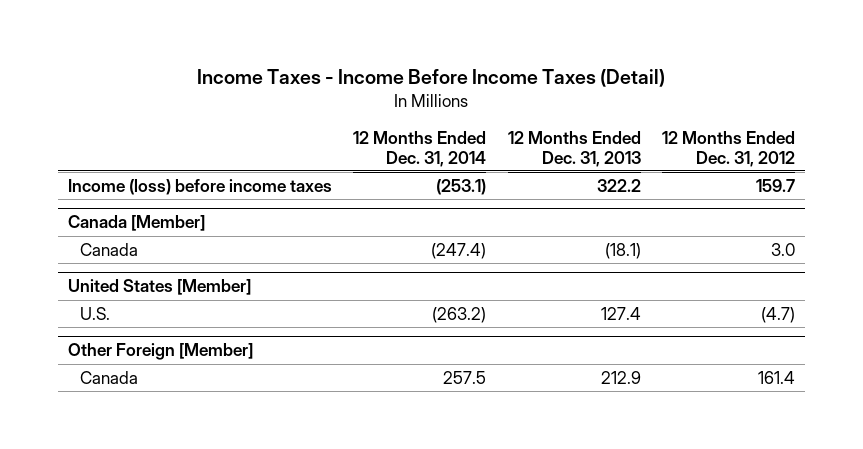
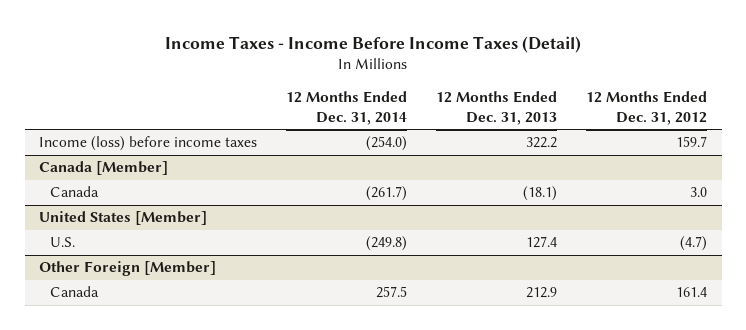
[436,178,487,195] (253.1) -> [366,136,408,152] (254.0)
[431,242,487,259] (247.4) -> [366,186,408,202] (261.7)
[432,306,487,323] (263.2) -> [366,236,408,252] (249.8)

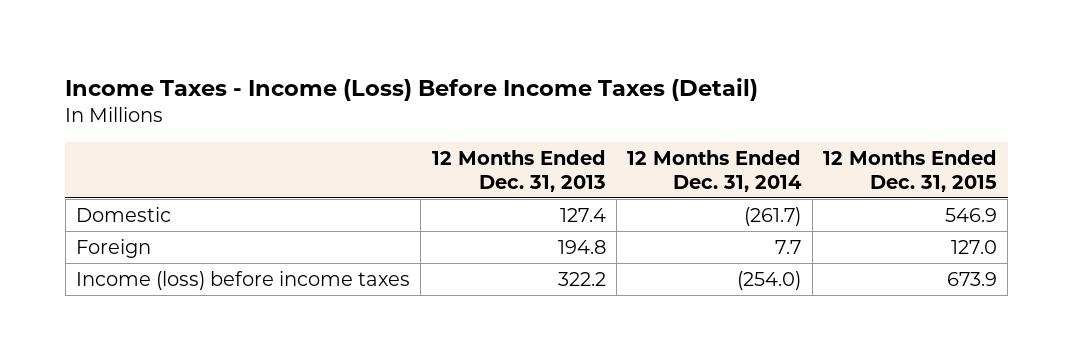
[165,35,582,53] Income Taxes - Income Before Income Taxes (Detail) -> [65,77,759,101] Income Taxes - Income (Loss) Before Income Taxes (Detail)
[586,90,708,125] 12 Months Ended Dec. 31, 2012 -> none
none -> [822,149,997,192] 12 Months Ended Dec. 31, 2015
none -> [76,206,172,222] Domestic
none -> [76,238,152,258] Foreign
[39,161,169,176] Canada [Member] -> none
[50,186,100,198] Canada -> none
[39,211,208,226] United States [Member] -> none
[50,237,76,248] U.S. -> none
[39,261,217,277] Other Foreign [Member] -> none
[50,286,100,298] Canada -> none

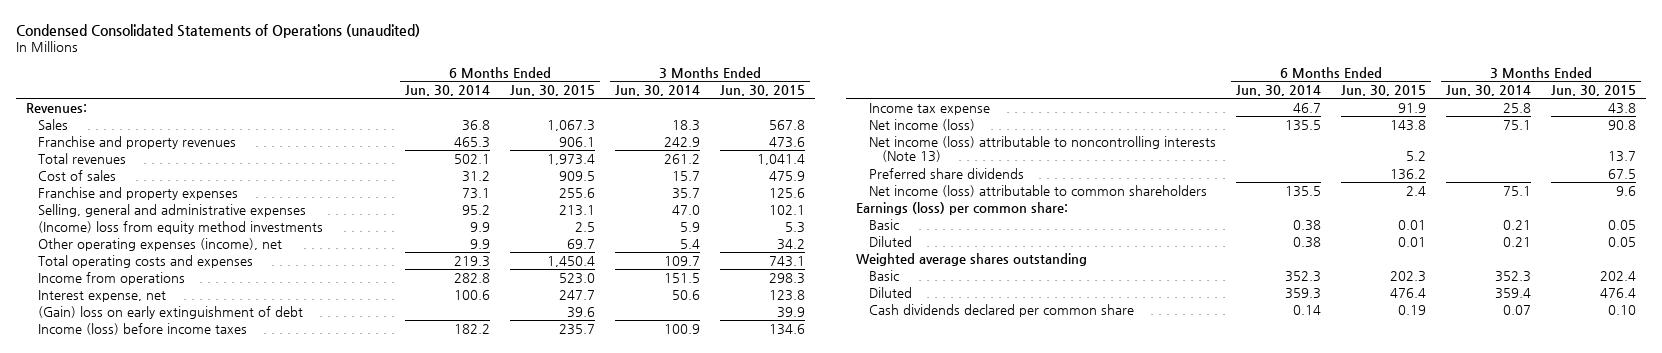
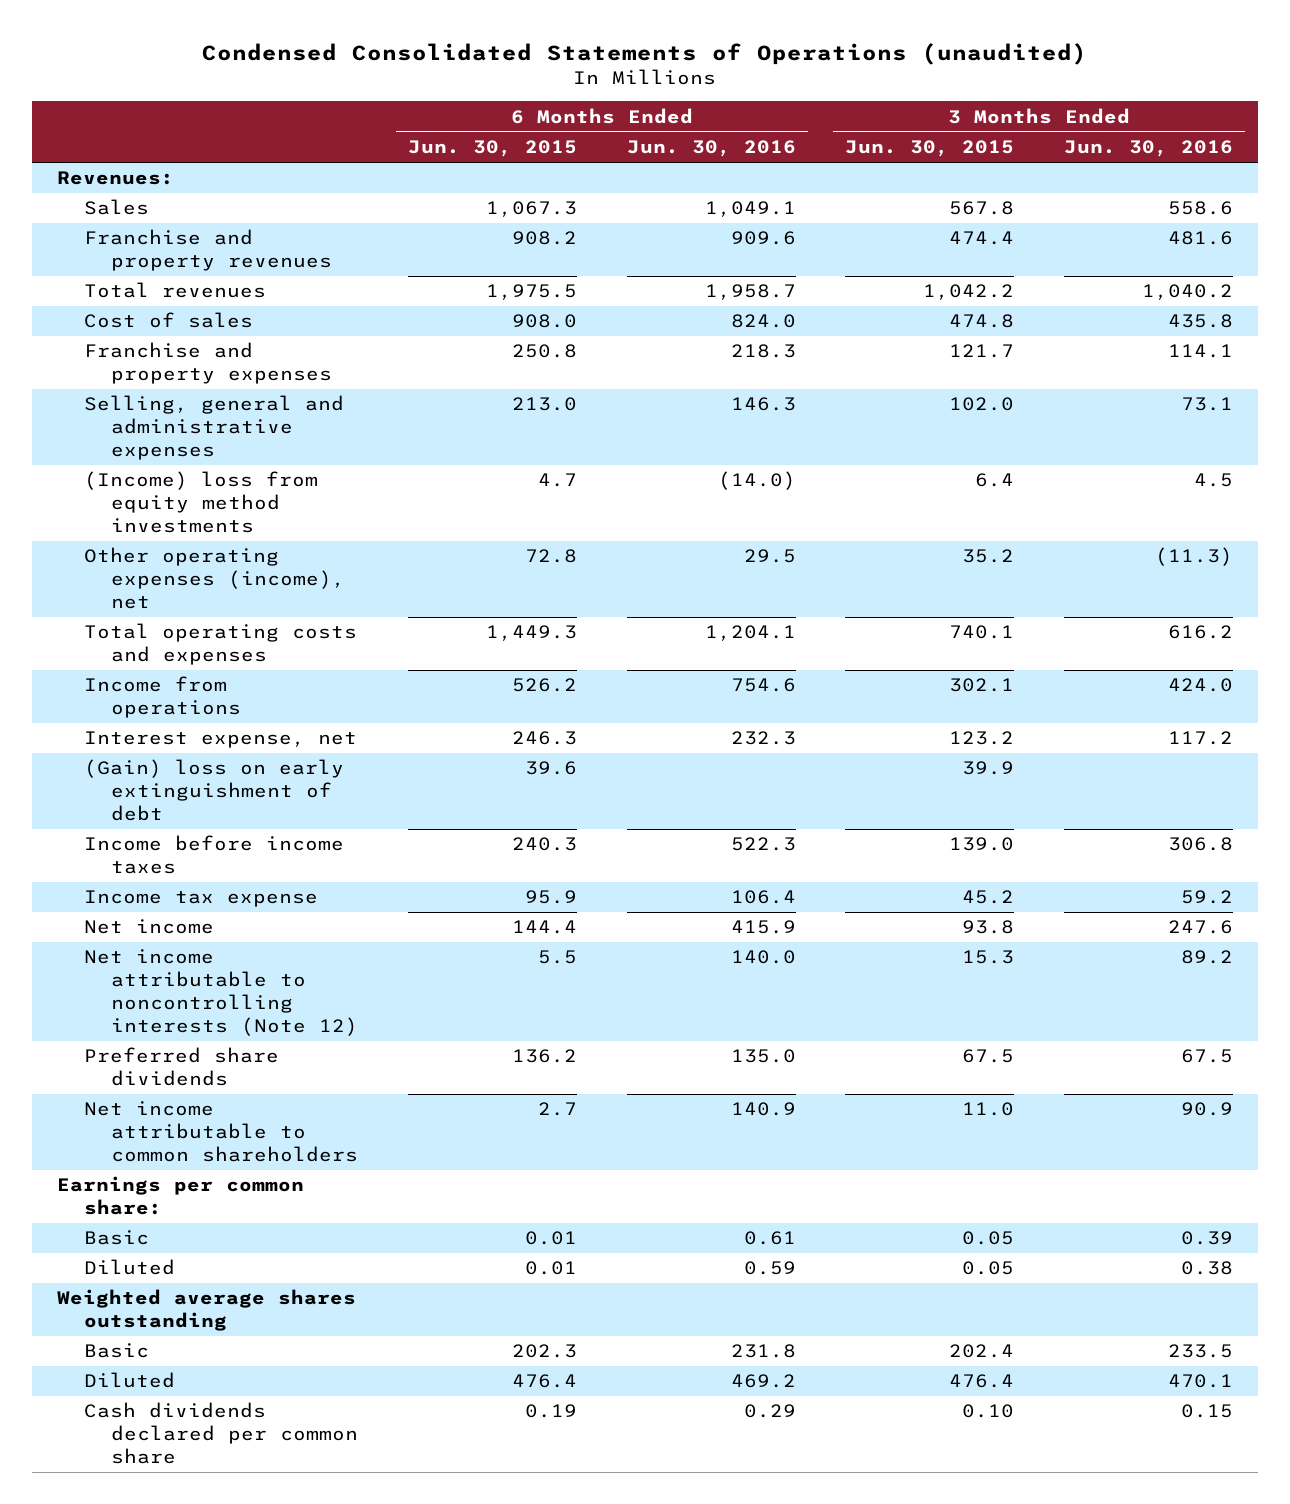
[405,85,491,97] Jun. 30, 2014 -> none
[615,85,701,97] Jun. 30, 2014 -> none
none -> [626,140,796,158] Jun. 30, 2016
none -> [1064,140,1234,158] Jun. 30, 2016
[559,137,596,148] 906.1 -> [512,231,578,246] 908.2
[769,137,806,149] 473.6 -> [949,231,1015,246] 474.4
[547,154,596,166] 1,973.4 -> [486,284,578,301] 1,975.5
[757,154,806,166] 1,041.4 -> [923,284,1015,301] 1,042.2
[559,171,596,182] 909.5 -> [512,314,578,329] 908.0
[769,171,806,182] 475.9 -> [949,314,1015,329] 474.8
[559,188,596,199] 255.6 -> [512,344,578,359] 250.8
[769,188,806,199] 125.6 -> [949,344,1015,359] 121.7
[559,205,596,217] 213.1 -> [512,397,578,412] 213.0
[769,205,806,216] 102.1 -> [949,397,1015,412] 102.0
[575,222,596,233] 2.5 -> [538,473,578,488] 4.7
[785,222,806,234] 5.3 -> [975,473,1015,488] 6.4
[567,239,596,250] 69.7 -> [525,549,578,564] 72.8
[777,239,806,251] 34.2 -> [962,549,1015,564] 35.2
[547,256,596,268] 1,450.4 -> [486,625,578,642] 1,449.3
[769,256,806,268] 743.1 -> [949,625,1015,640] 740.1
[559,273,596,285] 523.0 -> [512,678,578,693] 526.2
[769,273,806,285] 298.3 -> [949,678,1015,693] 302.1
[559,290,596,301] 247.7 -> [512,731,578,746] 246.3
[769,290,806,302] 123.8 -> [949,731,1015,746] 123.2
[38,323,248,336] Income (loss) before income taxes -> [83,835,344,875] Income before income taxes
[559,324,596,336] 235.7 -> [512,837,578,852] 240.3
[769,324,806,336] 134.6 -> [949,837,1015,852] 139.0
[1398,103,1427,114] 91.9 -> [525,890,578,905] 95.9
[1608,103,1637,115] 43.8 -> [962,890,1015,905] 45.2
[868,119,975,132] Net income (loss) -> [83,919,214,935] Net income
[1390,120,1427,132] 143.8 -> [512,920,578,935] 144.4
[1608,120,1637,131] 90.8 -> [962,920,1015,935] 93.8
[868,136,1216,163] Net income (loss) attributable to noncontrolling interests (Note 13) -> [83,949,359,1036] Net income attributable to noncontrolling interests (Note 12)
[1406,151,1427,162] 5.2 -> [538,950,578,965] 5.5
[1608,151,1637,163] 13.7 -> [962,950,1015,965] 15.3
[868,185,1207,198] Net income (loss) attributable to common shareholders -> [83,1101,359,1162] Net income attributable to common shareholders
[1406,186,1427,197] 2.4 -> [538,1102,578,1117] 2.7
[1616,186,1637,197] 9.6 -> [962,1102,1015,1117] 11.0
[856,202,1069,216] Earnings (loss) per common share: -> [56,1176,304,1216] Earnings per common share:

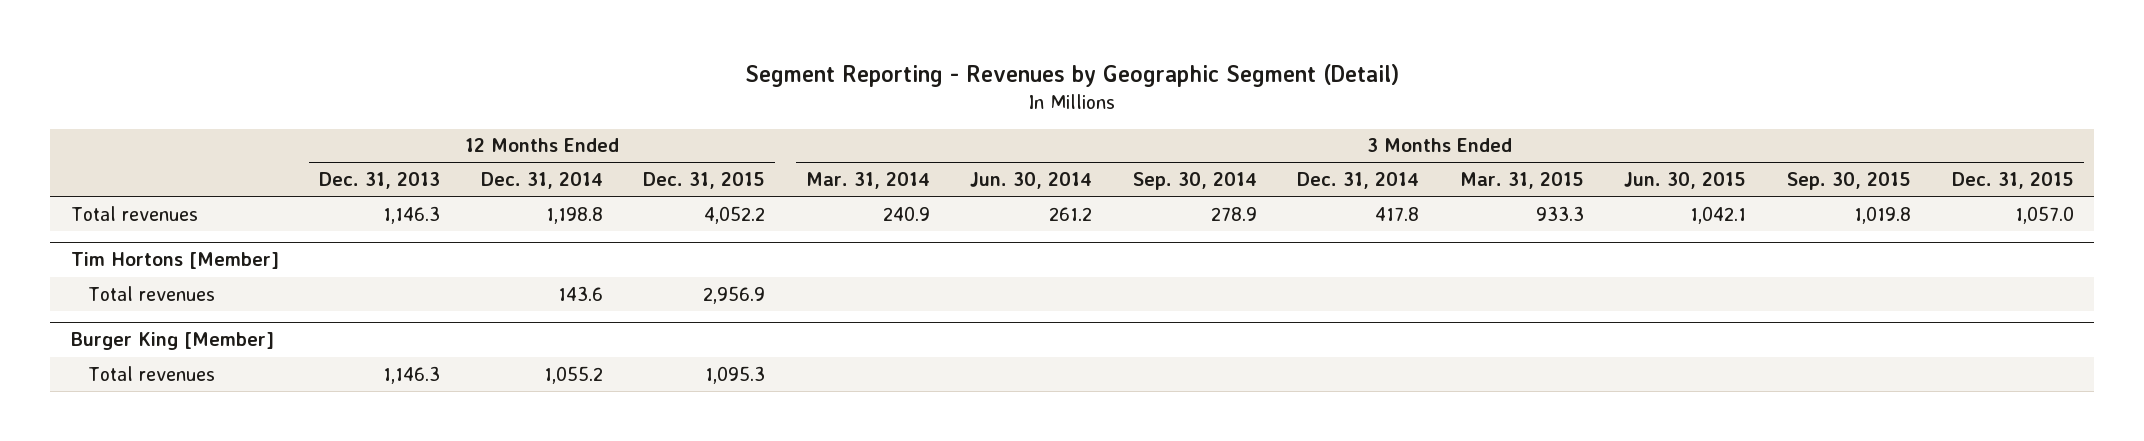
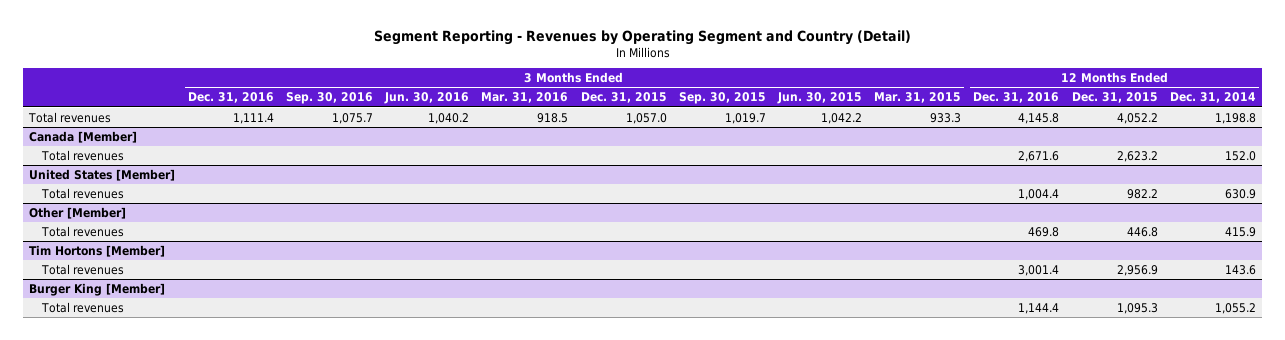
[745,63,1400,87] Segment Reporting - Revenues by Geographic Segment (Detail) -> [373,30,911,46] Segment Reporting - Revenues by Operating Segment and Country (Detail)
[319,172,441,190] Dec. 31, 2013 -> none
[805,172,930,190] Mar. 31, 2014 -> none
[970,172,1093,190] Jun. 30, 2014 -> none
[1132,172,1257,191] Sep. 30, 2014 -> none
[1297,172,1420,190] Dec. 31, 2014 -> none
none -> [187,92,274,104] Dec. 31, 2016
none -> [285,92,373,105] Sep. 30, 2016
none -> [384,92,470,105] Jun. 30, 2016
none -> [481,92,569,104] Mar. 31, 2016
none -> [973,92,1060,104] Dec. 31, 2016
[1690,205,1747,224] 1,042.1 -> [820,112,862,124] 1,042.2
[1853,205,1911,224] 1,019.8 -> [724,112,766,124] 1,019.7
none -> [29,130,138,143] Canada [Member]
none -> [41,149,125,161] Total revenues
none -> [29,168,176,181] United States [Member]
none -> [41,187,125,199] Total revenues
none -> [29,206,127,219] Other [Member]
none -> [41,225,125,237] Total revenues

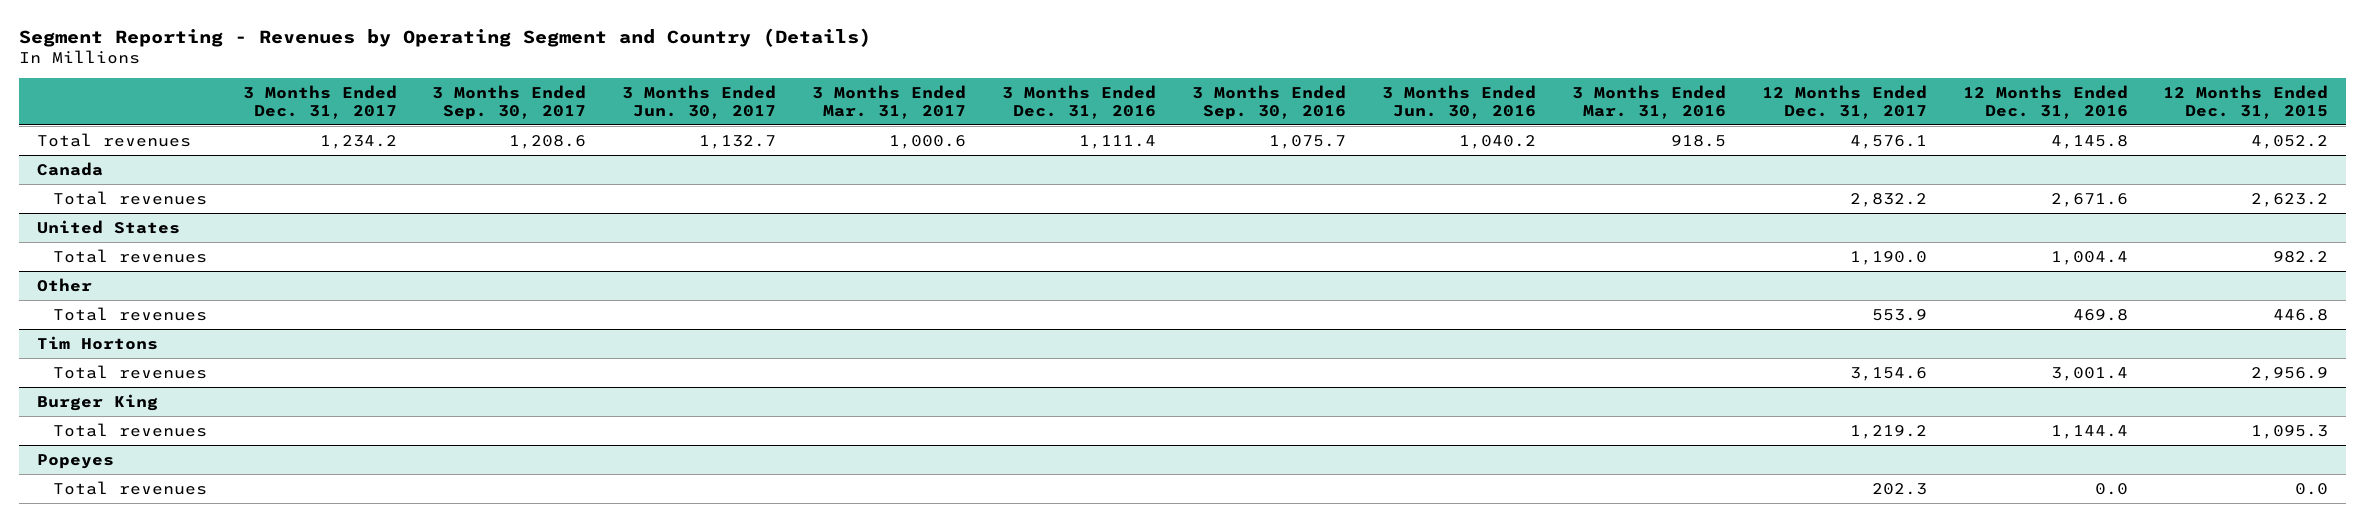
[373,30,911,46] Segment Reporting - Revenues by Operating Segment and Country (Detail) -> [18,27,871,47] Segment Reporting - Revenues by Operating Segment and Country (Details)
[580,92,667,104] Dec. 31, 2015 -> none
[678,92,766,105] Sep. 30, 2015 -> none
[776,92,862,105] Jun. 30, 2015 -> none
[874,92,962,104] Mar. 31, 2015 -> none
[1169,92,1256,104] Dec. 31, 2014 -> none
none -> [242,85,397,119] 3 Months Ended Dec. 31, 2017
none -> [432,85,587,120] 3 Months Ended Sep. 30, 2017
none -> [622,85,777,119] 3 Months Ended Jun. 30, 2017
none -> [812,85,967,119] 3 Months Ended Mar. 31, 2017
none -> [1761,85,1927,119] 12 Months Ended Dec. 31, 2017
[29,130,138,143] Canada [Member] -> [36,161,103,176] Canada
[29,168,176,181] United States [Member] -> [36,219,180,234] United States
[29,206,127,219] Other [Member] -> [36,277,92,292] Other
[29,244,166,257] Tim Hortons [Member] -> [36,335,158,350] Tim Hortons
[29,282,166,296] Burger King [Member] -> [36,393,158,411] Burger King
none -> [36,453,114,469] Popeyes
none -> [52,480,207,495] Total revenues

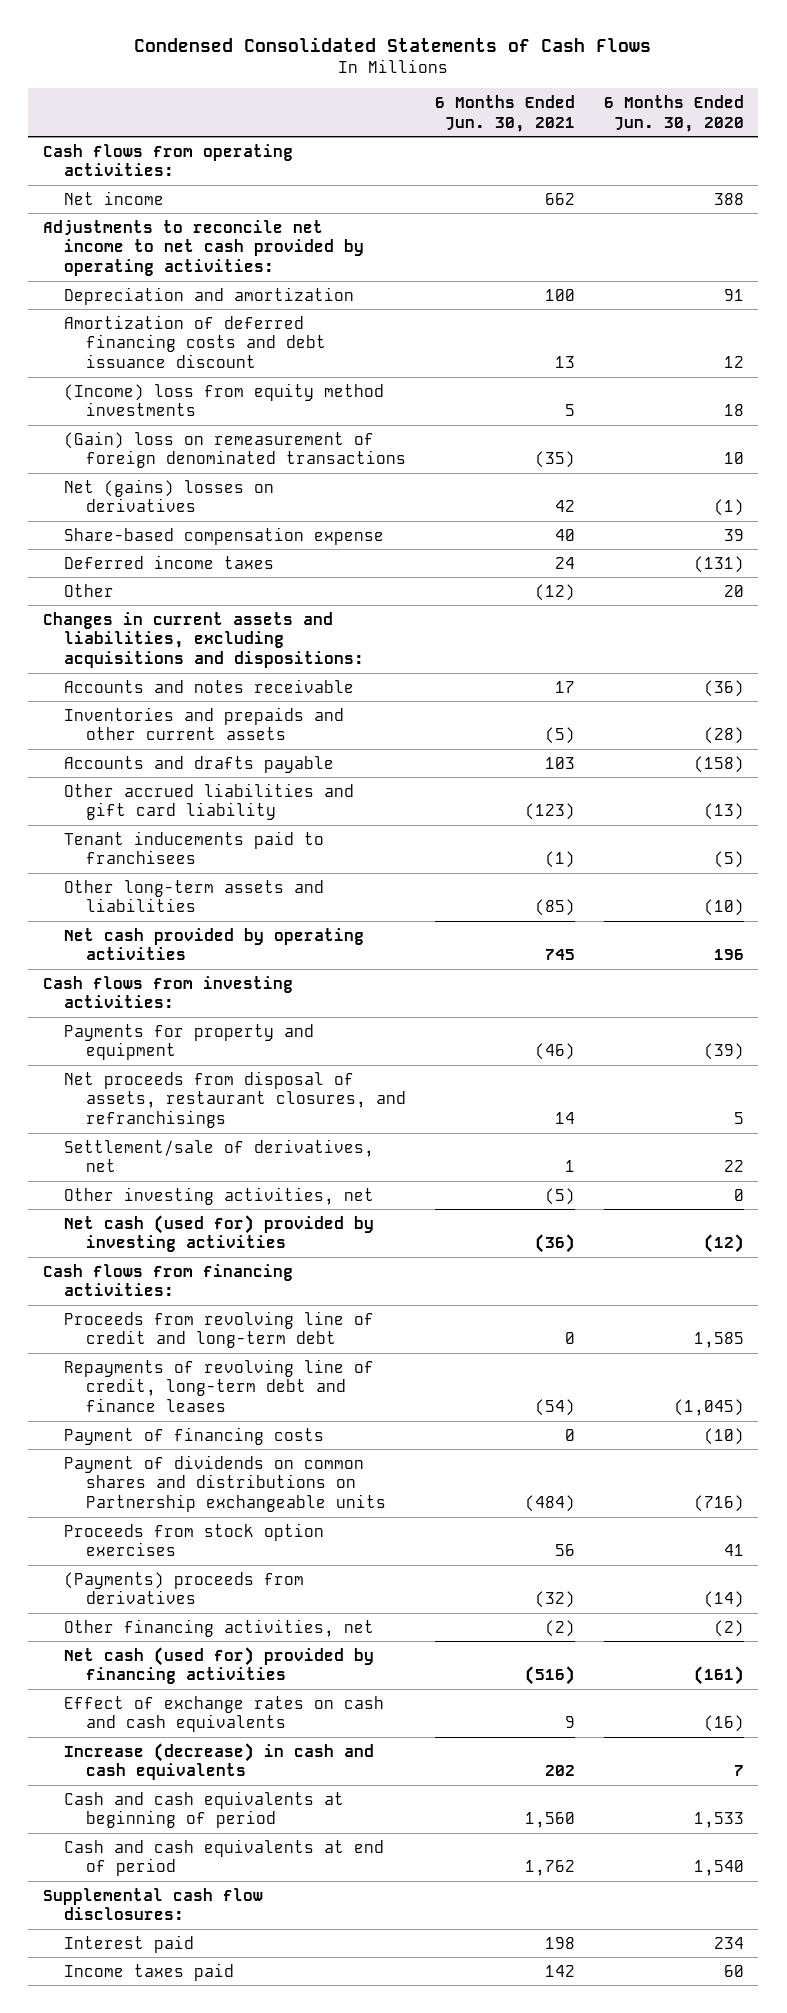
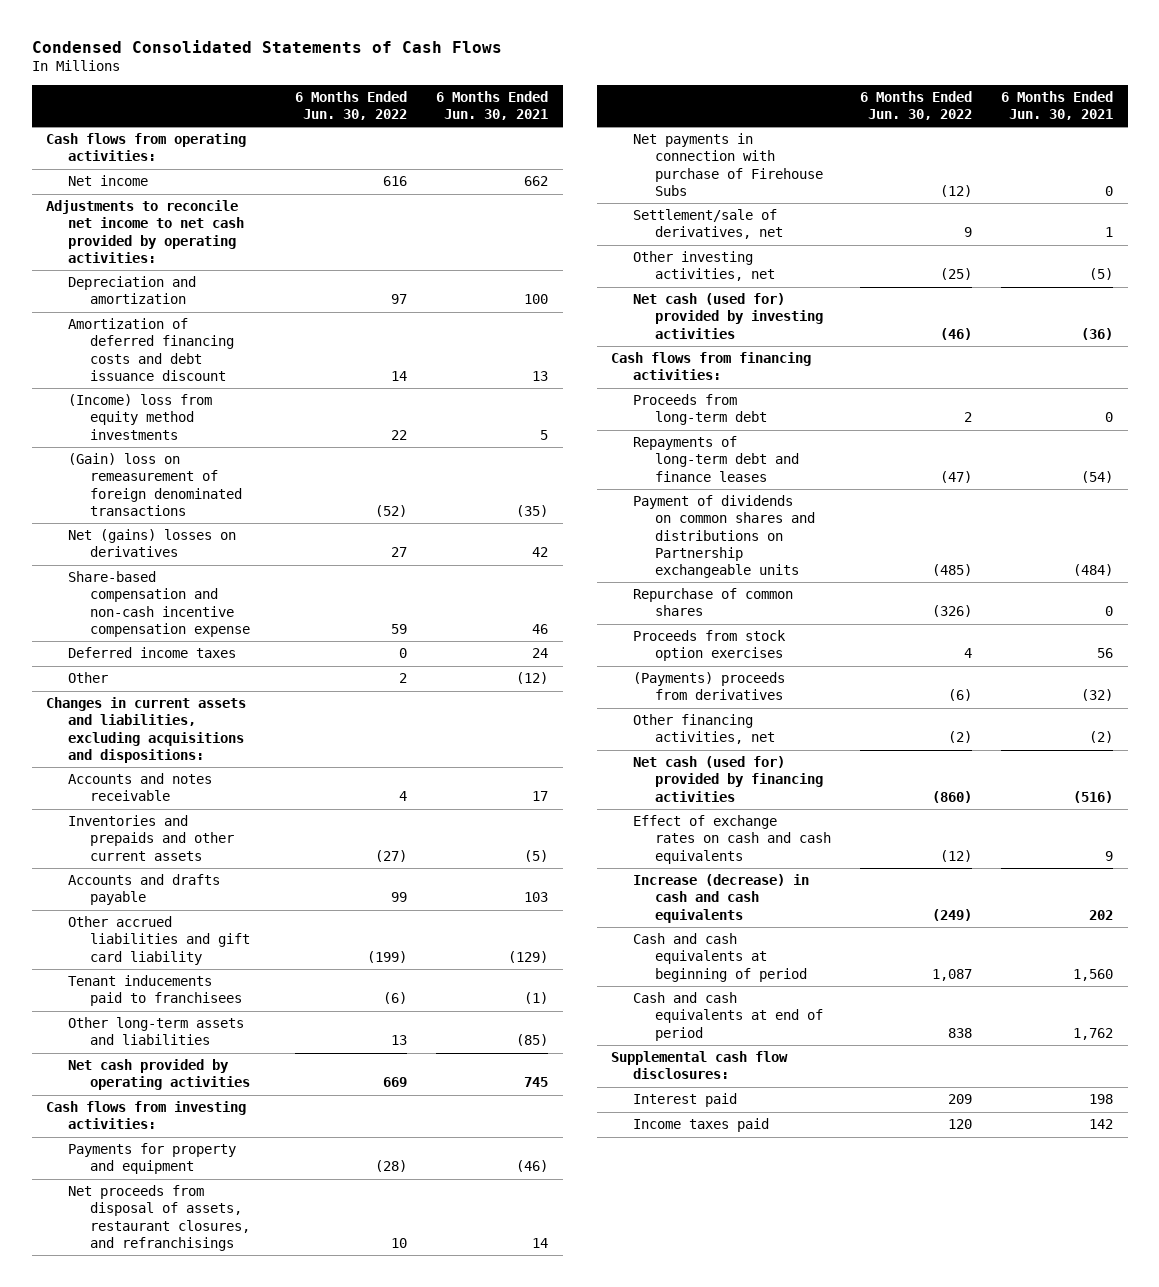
[603,94,744,132] 6 Months Ended Jun. 30, 2020 -> none
none -> [294,90,407,120] 6 Months Ended Jun. 30, 2022
[64,526,385,545] Share-based compensation expense -> [67,571,250,637] Share-based compensation and non-cash incentive compensation expense
[554,528,575,541] 40 -> [532,623,549,634] 46
[524,803,575,821] (123) -> [508,950,549,963] (129)
none -> [632,133,823,196] Net payments in connection with purchase of Firehouse Subs
[64,1426,325,1445] Payment of financing costs -> none
[64,1310,375,1349] Proceeds from revolving line of credit and long-term debt -> [632,394,767,426] Proceeds from long-term debt
[64,1358,375,1412] Repayments of revolving line of credit, long-term debt and finance leases -> [632,436,799,482] Repayments of long-term debt and finance leases
none -> [632,588,793,617] Repurchase of common shares

